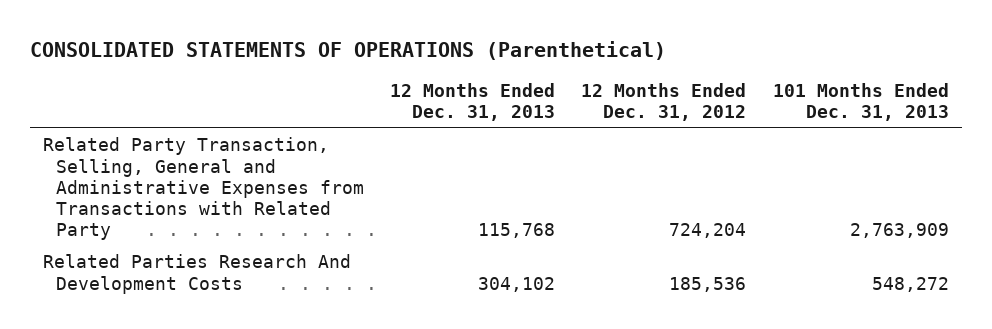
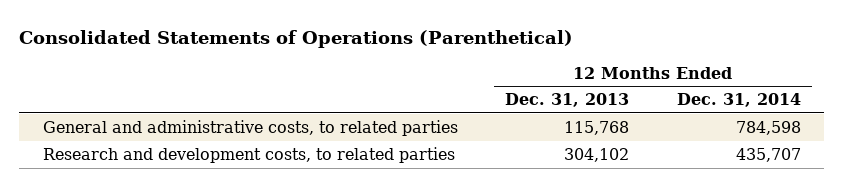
[30,41,667,61] CONSOLIDATED STATEMENTS OF OPERATIONS (Parenthetical) -> [19,29,574,48] Consolidated Statements of Operations (Parenthetical)
[581,82,747,122] 12 Months Ended Dec. 31, 2012 -> none
[772,82,949,122] 101 Months Ended Dec. 31, 2013 -> none
none -> [676,93,801,108] Dec. 31, 2014
[43,137,365,241] Related Party Transaction, Selling, General and Administrative Expenses from Transactions with Related Party -> [43,120,459,137] General and administrative costs, to related parties
[43,254,352,294] Related Parties Research And Development Costs -> [43,147,456,164] Research and development costs, to related parties

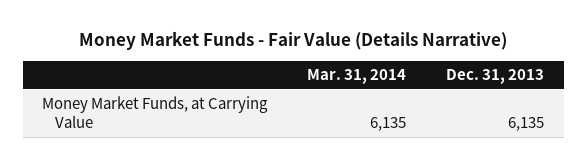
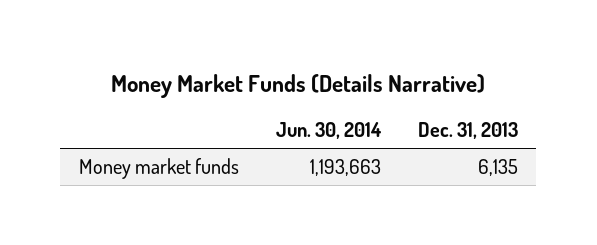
[79,30,508,50] Money Market Funds - Fair Value (Details Narrative) -> [111,73,486,98] Money Market Funds (Details Narrative)
[307,69,407,85] Mar. 31, 2014 -> none
none -> [275,122,382,140] Jun. 30, 2014
[42,96,269,129] Money Market Funds, at Carrying Value -> [78,158,239,180] Money market funds

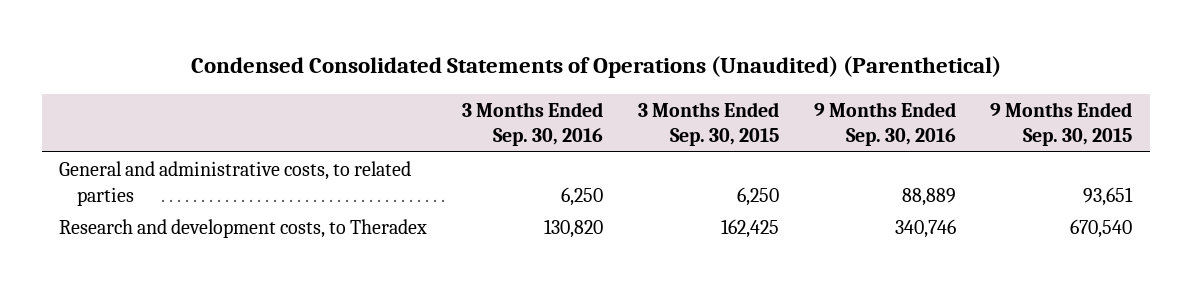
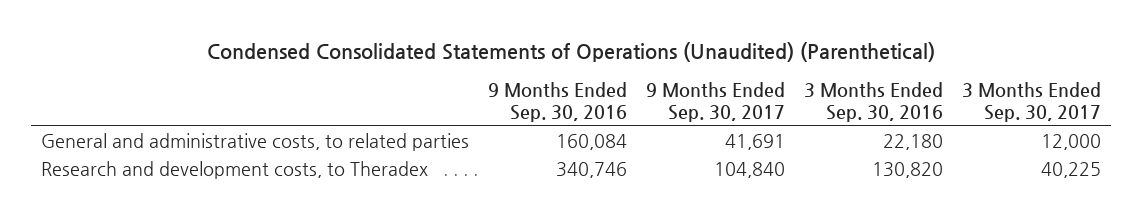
[637,101,779,147] 3 Months Ended Sep. 30, 2015 -> none
[990,101,1133,147] 9 Months Ended Sep. 30, 2015 -> none
none -> [646,81,786,122] 9 Months Ended Sep. 30, 2017
none -> [962,81,1102,122] 3 Months Ended Sep. 30, 2017
[561,186,604,206] 6,250 -> [883,133,944,150] 22,180
[901,187,956,206] 88,889 -> [555,133,627,150] 160,084

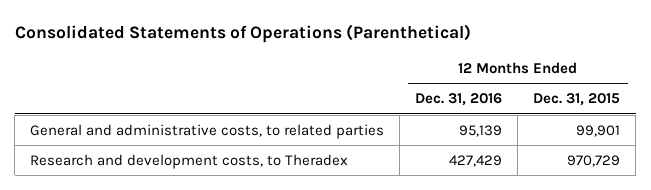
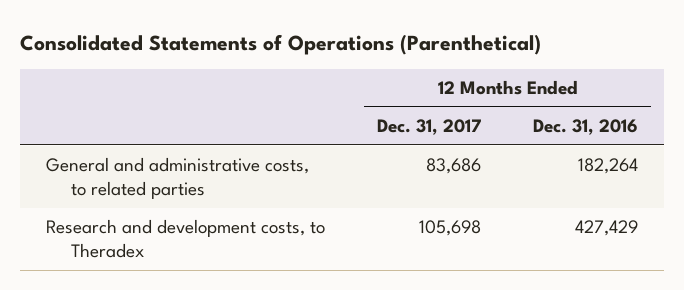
[533,93,621,107] Dec. 31, 2015 -> none
none -> [377,119,482,136] Dec. 31, 2017
[459,124,503,137] 95,139 -> [578,158,639,175] 182,264

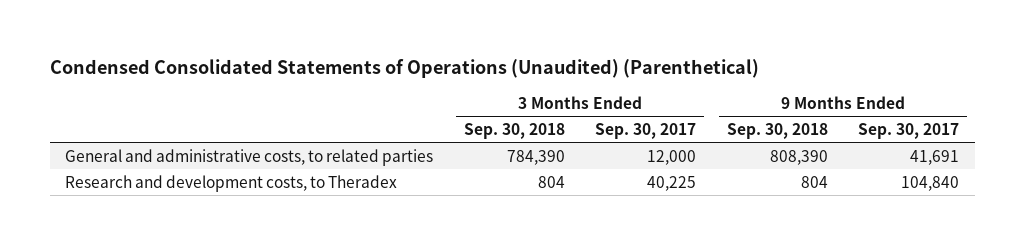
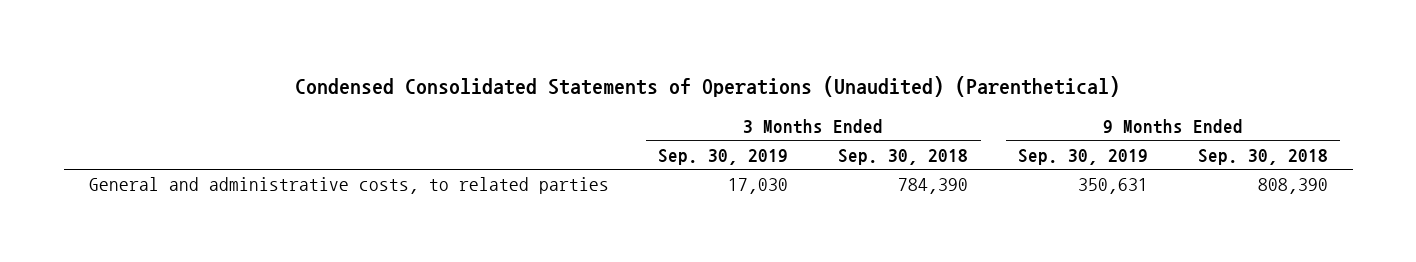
[595,123,697,140] Sep. 30, 2017 -> none
[858,123,960,140] Sep. 30, 2017 -> none
none -> [658,148,789,165] Sep. 30, 2019
none -> [1018,148,1149,165] Sep. 30, 2019
[65,174,398,192] Research and development costs, to Theradex -> none

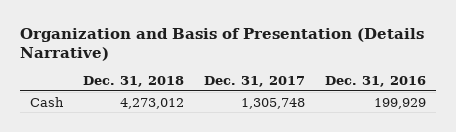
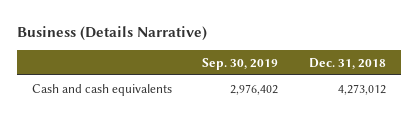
[19,28,424,62] Organization and Basis of Presentation (Details Narrative) -> [16,25,207,41] Business (Details Narrative)
[204,76,306,88] Dec. 31, 2017 -> none
[325,76,427,88] Dec. 31, 2016 -> none
none -> [202,57,279,70] Sep. 30, 2019
[29,96,64,107] Cash -> [31,83,172,96] Cash and cash equivalents

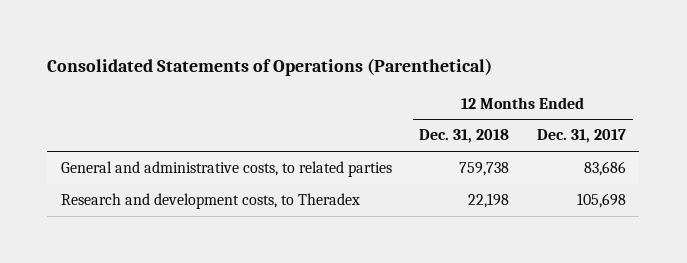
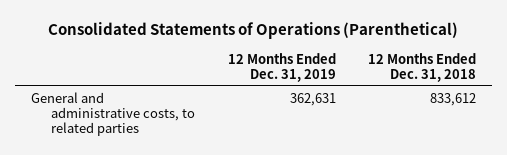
[536,129,626,144] Dec. 31, 2017 -> none
none -> [227,52,336,82] 12 Months Ended Dec. 31, 2019
[61,193,361,210] Research and development costs, to Theradex -> none
[459,162,510,177] 759,738 -> [429,93,476,107] 833,612

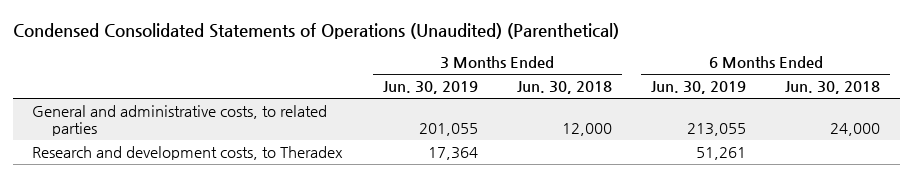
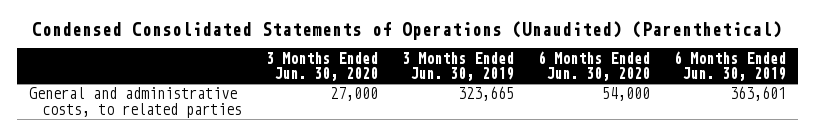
[516,81,612,95] Jun. 30, 2018 -> none
[785,81,881,95] Jun. 30, 2018 -> none
none -> [265,51,378,82] 3 Months Ended Jun. 30, 2020
none -> [537,50,650,82] 6 Months Ended Jun. 30, 2020
[32,146,344,161] Research and development costs, to Theradex -> none
[418,123,478,137] 201,055 -> [457,86,514,102] 323,665
[686,123,746,137] 213,055 -> [729,86,786,102] 363,601

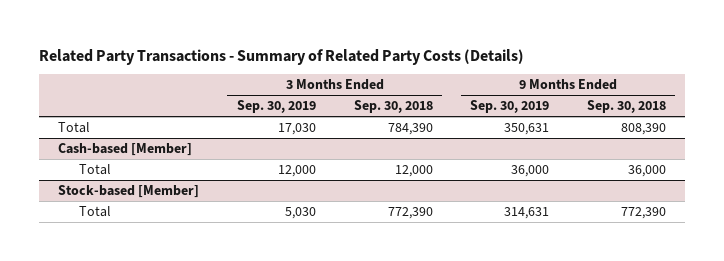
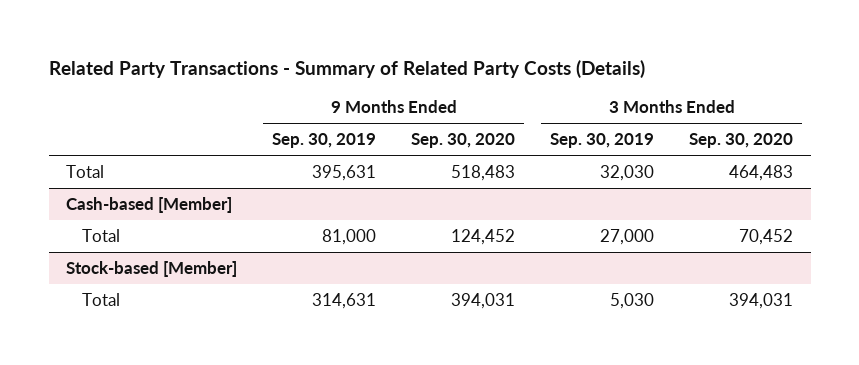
[353,100,433,114] Sep. 30, 2018 -> none
[586,100,666,114] Sep. 30, 2018 -> none
none -> [411,133,516,149] Sep. 30, 2020
none -> [689,133,794,149] Sep. 30, 2020
[277,122,316,135] 17,030 -> [600,164,655,181] 32,030
[504,122,550,135] 350,631 -> [312,164,377,181] 395,631
[277,164,316,177] 12,000 -> [600,228,655,245] 27,000
[511,164,550,177] 36,000 -> [322,228,377,245] 81,000

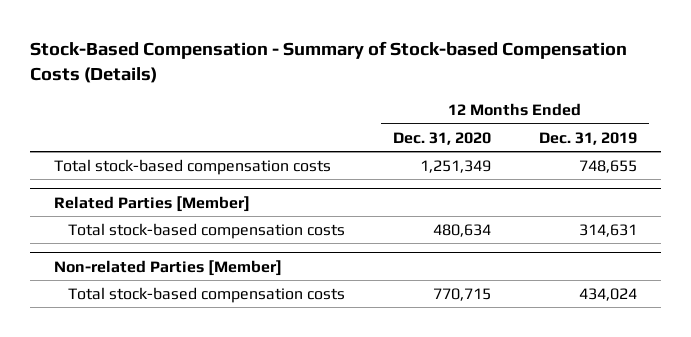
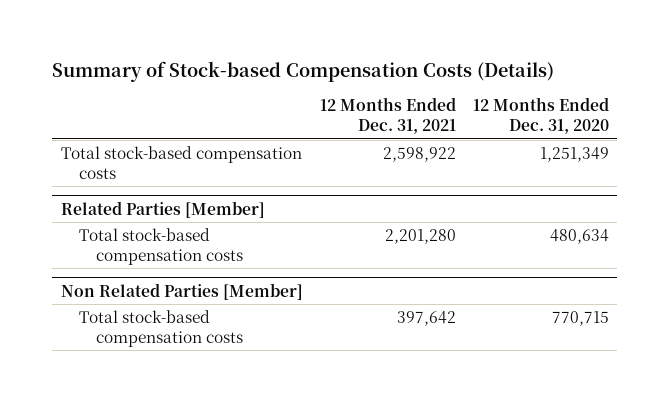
[30,41,628,84] Stock-Based Compensation - Summary of Stock-based Compensation Costs (Details) -> [52,60,555,82] Summary of Stock-based Compensation Costs (Details)
[538,131,637,145] Dec. 31, 2019 -> none
none -> [319,97,456,134] 12 Months Ended Dec. 31, 2021
[54,259,283,276] Non-related Parties [Member] -> [60,282,303,300] Non Related Parties [Member]

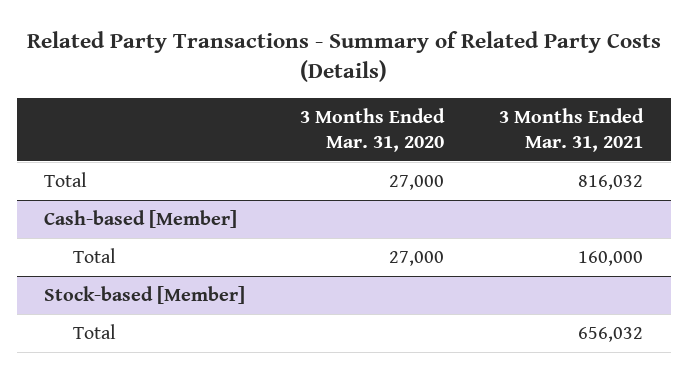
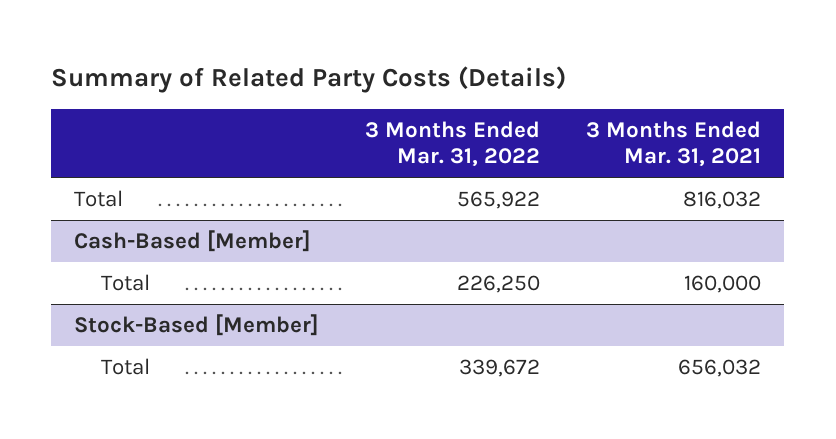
[26,30,661,83] Related Party Transactions - Summary of Related Party Costs (Details) -> [51,66,567,94] Summary of Related Party Costs (Details)
[300,108,446,152] 3 Months Ended Mar. 31, 2020 -> none
none -> [365,120,541,168] 3 Months Ended Mar. 31, 2022
[44,210,238,229] Cash-based [Member] -> [74,229,312,252] Cash-Based [Member]
[44,286,246,305] Stock-based [Member] -> [74,313,320,336] Stock-Based [Member]

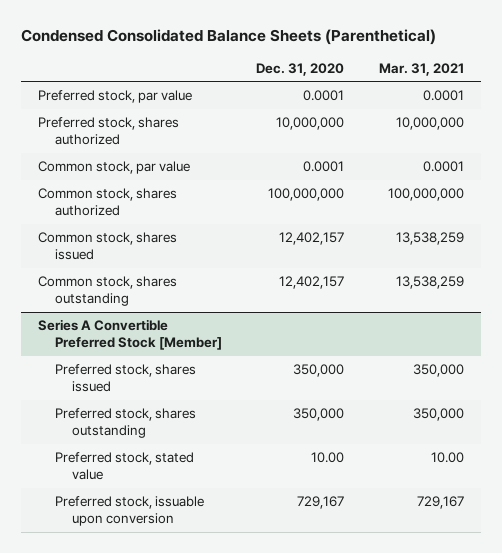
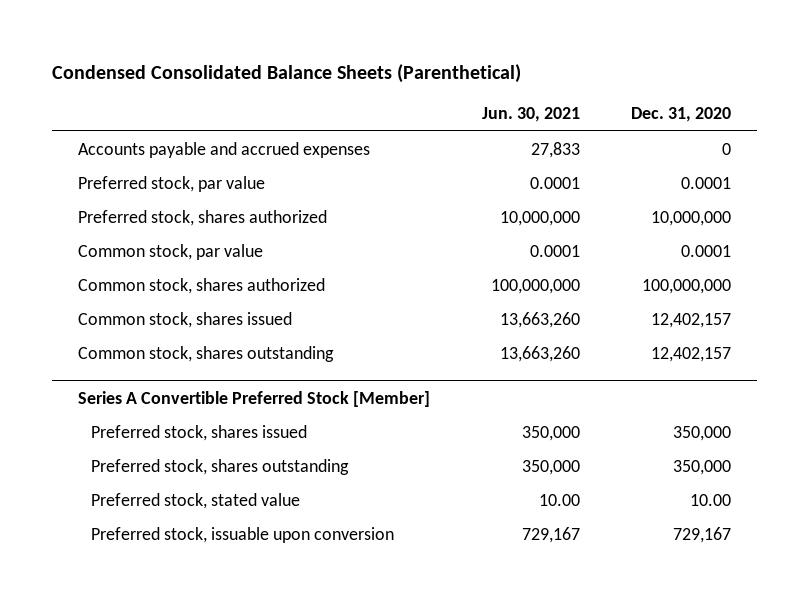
[378,62,464,76] Mar. 31, 2021 -> none
none -> [481,107,580,123] Jun. 30, 2021
none -> [77,141,370,158] Accounts payable and accrued expenses

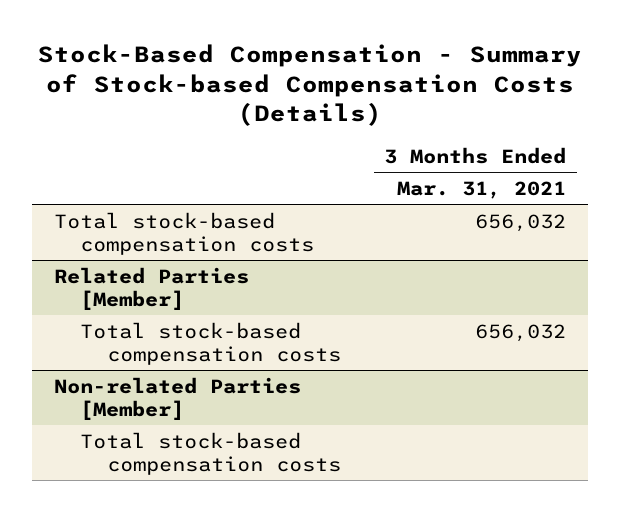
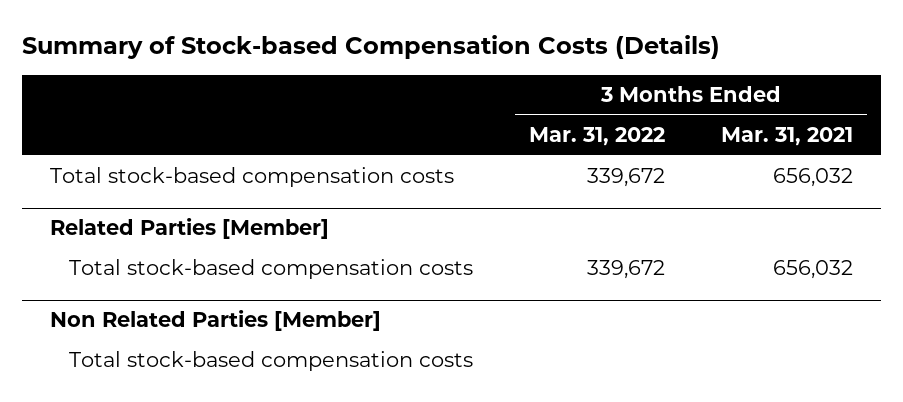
[38,43,583,127] Stock-Based Compensation - Summary of Stock-based Compensation Costs (Details) -> [21,35,720,60] Summary of Stock-based Compensation Costs (Details)
none -> [528,127,665,147] Mar. 31, 2022
[54,376,302,420] Non-related Parties [Member] -> [49,310,381,332] Non Related Parties [Member]

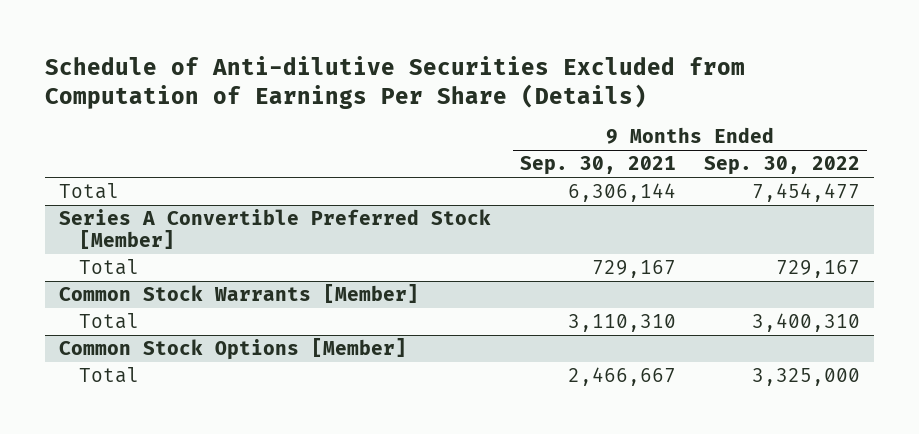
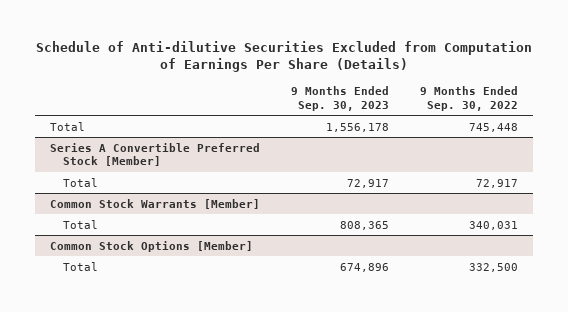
[519,156,676,176] Sep. 30, 2021 -> none
none -> [291,86,390,112] 9 Months Ended Sep. 30, 2023
[751,183,860,203] 7,454,477 -> [468,122,518,132] 745,448
[775,260,860,279] 729,167 -> [475,178,518,188] 72,917
[751,313,860,333] 3,400,310 -> [468,220,518,230] 340,031
[751,368,860,387] 3,325,000 -> [468,262,518,272] 332,500

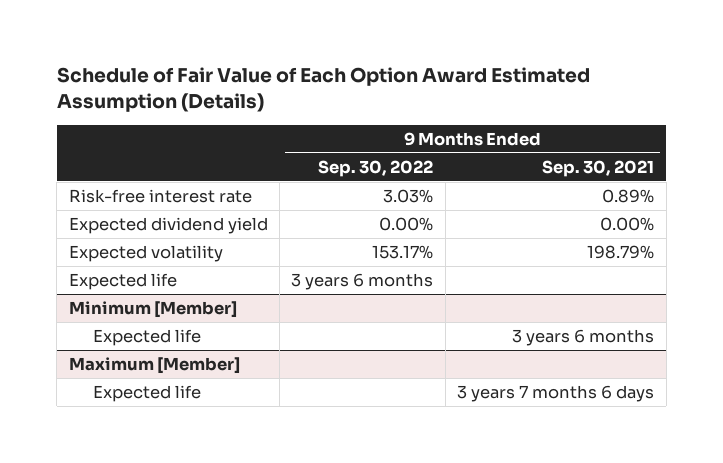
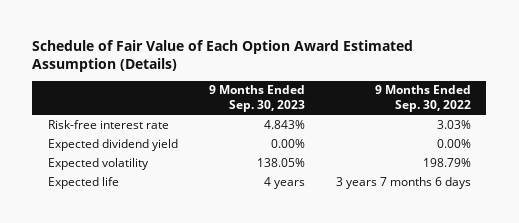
[542,159,655,177] Sep. 30, 2021 -> none
none -> [208,85,305,112] 9 Months Ended Sep. 30, 2023
[68,301,237,319] Minimum [Member] -> none
[93,329,202,347] Expected life -> none
[68,357,240,375] Maximum [Member] -> none
[93,385,202,403] Expected life -> none
[372,245,434,260] 153.17% -> [422,157,471,167] 198.79%
[291,273,434,291] 3 years 6 months -> [335,176,471,189] 3 years 7 months 6 days

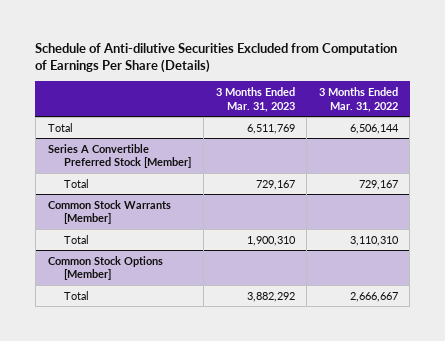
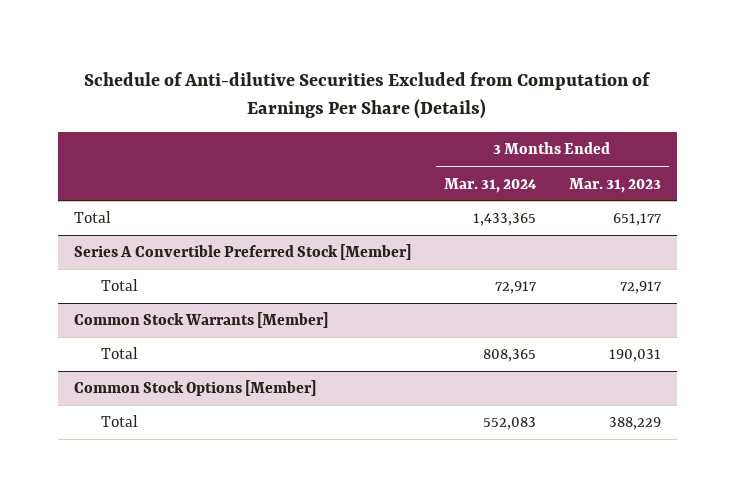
[318,87,398,112] 3 Months Ended Mar. 31, 2022 -> none
none -> [443,177,537,193] Mar. 31, 2024
[246,123,295,134] 6,511,769 -> [612,213,662,227] 651,177
[255,179,295,190] 729,167 -> [619,281,662,295] 72,917
[246,235,296,246] 1,900,310 -> [608,349,661,363] 190,031
[246,291,295,302] 3,882,292 -> [608,417,661,431] 388,229

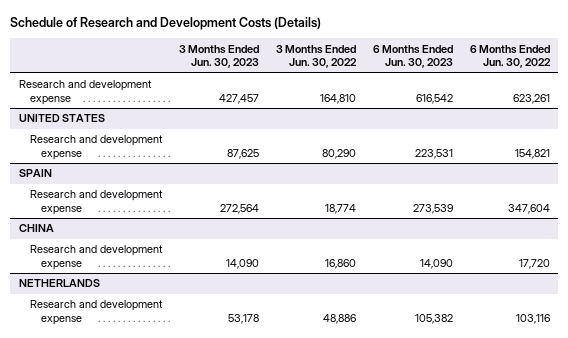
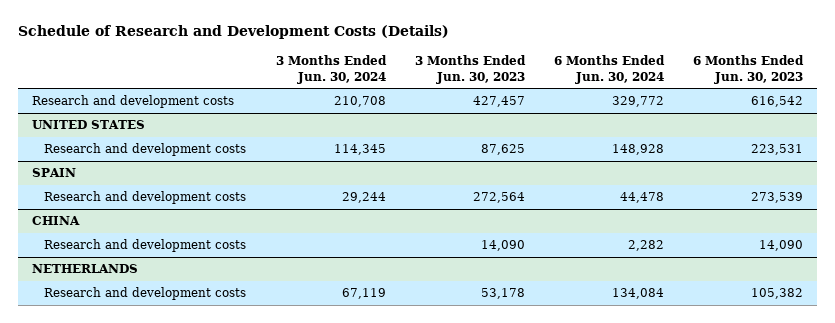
[275,44,357,69] 3 Months Ended Jun. 30, 2022 -> none
[469,44,551,69] 6 Months Ended Jun. 30, 2022 -> none
none -> [275,54,387,84] 3 Months Ended Jun. 30, 2024
none -> [553,54,665,84] 6 Months Ended Jun. 30, 2024
[18,80,152,105] Research and development expense -> [32,95,235,109] Research and development costs
[29,135,163,160] Research and development expense -> [44,143,247,157] Research and development costs
[29,190,163,215] Research and development expense -> [44,191,247,205] Research and development costs
[29,245,163,270] Research and development expense -> [44,239,247,253] Research and development costs
[29,300,163,325] Research and development expense -> [44,287,247,301] Research and development costs

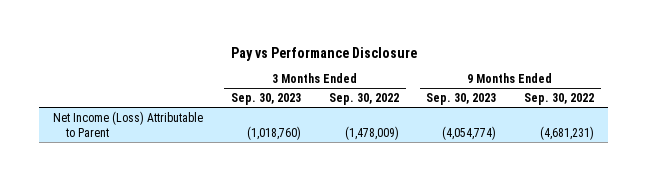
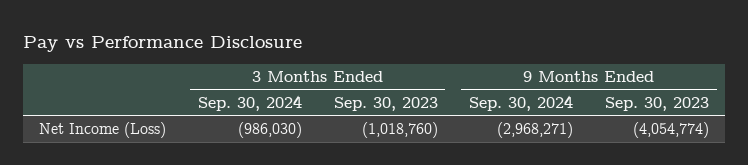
[328,93,399,106] Sep. 30, 2022 -> none
[524,93,595,106] Sep. 30, 2022 -> none
none -> [197,94,302,111] Sep. 30, 2024
none -> [469,94,574,111] Sep. 30, 2024
[53,110,204,137] Net Income (Loss) Attributable to Parent -> [39,122,167,139] Net Income (Loss)

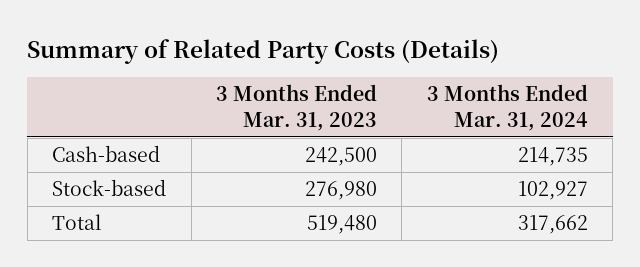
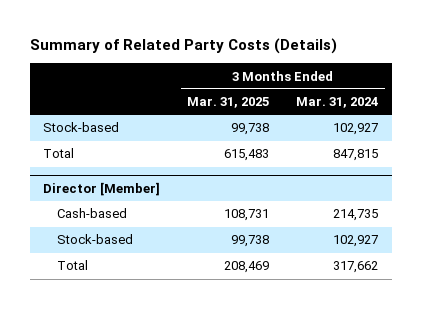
[215,84,377,131] 3 Months Ended Mar. 31, 2023 -> none
none -> [187,97,270,109] Mar. 31, 2025
none -> [43,122,120,133] Stock-based
none -> [43,148,75,159] Total
none -> [43,181,161,196] Director [Member]

